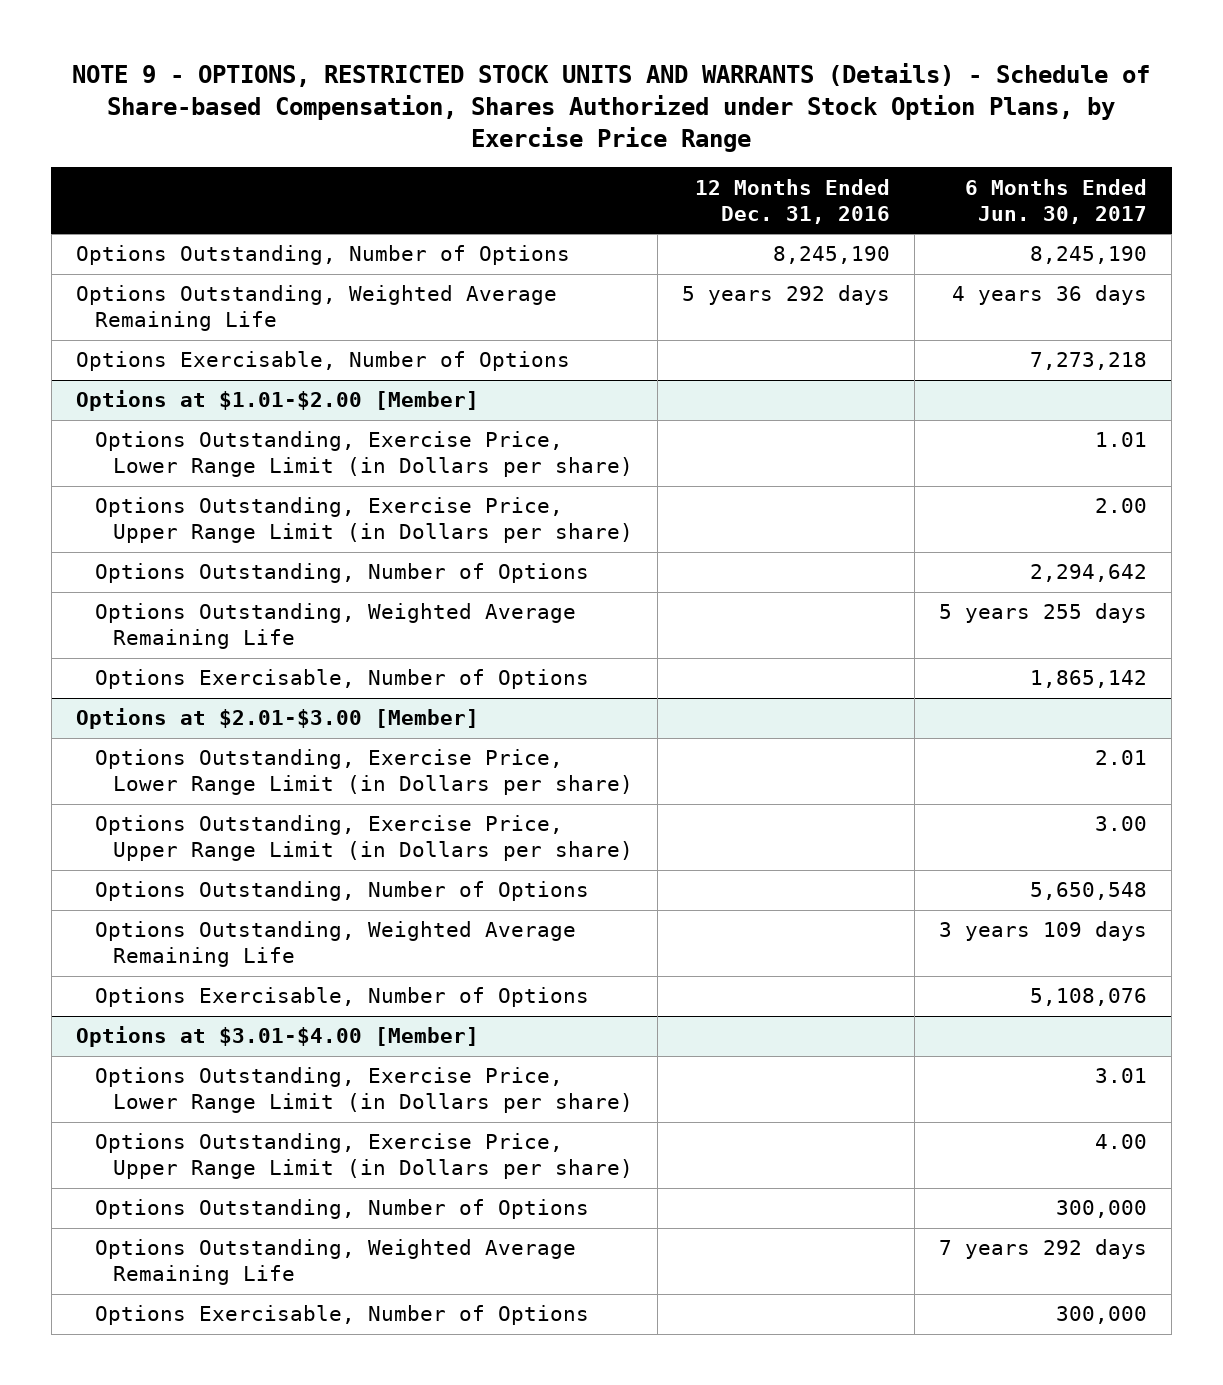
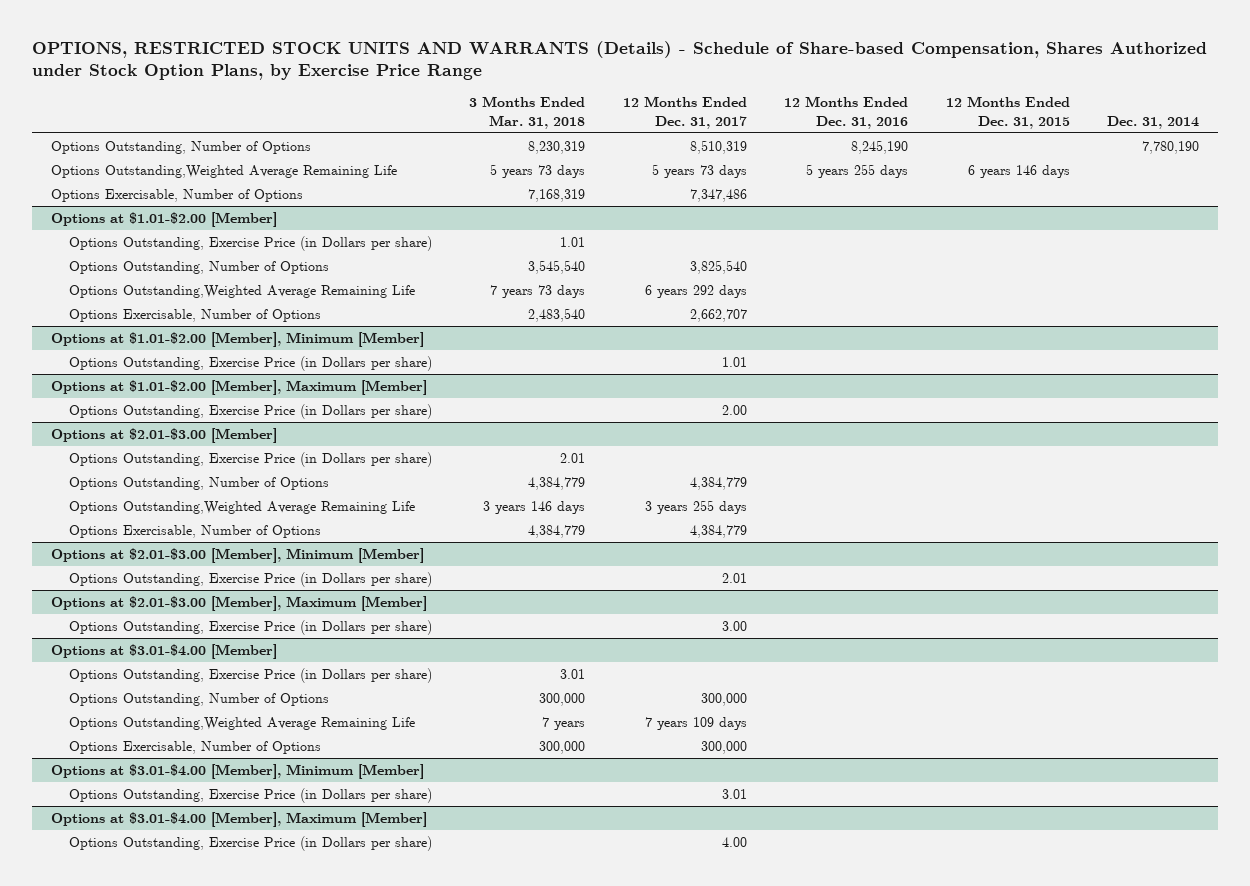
[72,63,1151,152] NOTE 9 - OPTIONS, RESTRICTED STOCK UNITS AND WARRANTS (Details) - Schedule of Share-based Compensation, Shares Authorized under Stock Option Plans, by Exercise Price Range -> [32,41,1208,81] OPTIONS, RESTRICTED STOCK UNITS AND WARRANTS (Details) - Schedule of Share-based Compensation, Shares Authorized under Stock Option Plans, by Exercise Price Range
[965,178,1148,224] 6 Months Ended Jun. 30, 2017 -> none
none -> [469,96,586,129] 3 Months Ended Mar. 31, 2018
none -> [622,96,747,129] 12 Months Ended Dec. 31, 2017
none -> [945,96,1070,129] 12 Months Ended Dec. 31, 2015
none -> [1107,115,1200,129] Dec. 31, 2014
[75,285,557,332] Options Outstanding, Weighted Average Remaining Life -> [51,164,398,178] Options Outstanding,Weighted Average Remaining Life
[682,285,891,306] 5 years 292 days -> [806,163,909,178] 5 years 255 days
[94,497,634,544] Options Outstanding, Exercise Price, Upper Range Limit (in Dollars per share) -> none
[94,431,634,478] Options Outstanding, Exercise Price, Lower Range Limit (in Dollars per share) -> [68,235,432,251] Options Outstanding, Exercise Price (in Dollars per share)
[94,603,576,650] Options Outstanding, Weighted Average Remaining Life -> [68,284,415,298] Options Outstanding,Weighted Average Remaining Life
none -> [51,331,425,347] Options at $1.01-$2.00 [Member], Minimum [Member]
none -> [68,355,432,371] Options Outstanding, Exercise Price (in Dollars per share)
none -> [51,379,428,395] Options at $1.01-$2.00 [Member], Maximum [Member]
none -> [68,403,432,419] Options Outstanding, Exercise Price (in Dollars per share)
[94,815,634,862] Options Outstanding, Exercise Price, Upper Range Limit (in Dollars per share) -> none
[94,749,634,796] Options Outstanding, Exercise Price, Lower Range Limit (in Dollars per share) -> [68,451,432,467] Options Outstanding, Exercise Price (in Dollars per share)
[94,921,576,968] Options Outstanding, Weighted Average Remaining Life -> [68,500,415,514] Options Outstanding,Weighted Average Remaining Life
none -> [51,547,425,563] Options at $2.01-$3.00 [Member], Minimum [Member]
none -> [68,571,432,587] Options Outstanding, Exercise Price (in Dollars per share)
none -> [51,595,428,611] Options at $2.01-$3.00 [Member], Maximum [Member]
none -> [68,619,432,635] Options Outstanding, Exercise Price (in Dollars per share)
[94,1133,634,1180] Options Outstanding, Exercise Price, Upper Range Limit (in Dollars per share) -> none
[94,1067,634,1114] Options Outstanding, Exercise Price, Lower Range Limit (in Dollars per share) -> [68,667,432,683] Options Outstanding, Exercise Price (in Dollars per share)
[94,1239,576,1286] Options Outstanding, Weighted Average Remaining Life -> [68,716,415,730] Options Outstanding,Weighted Average Remaining Life
none -> [51,763,425,779] Options at $3.01-$4.00 [Member], Minimum [Member]
none -> [68,787,432,803] Options Outstanding, Exercise Price (in Dollars per share)
none -> [51,811,428,827] Options at $3.01-$4.00 [Member], Maximum [Member]
none -> [68,835,432,851] Options Outstanding, Exercise Price (in Dollars per share)

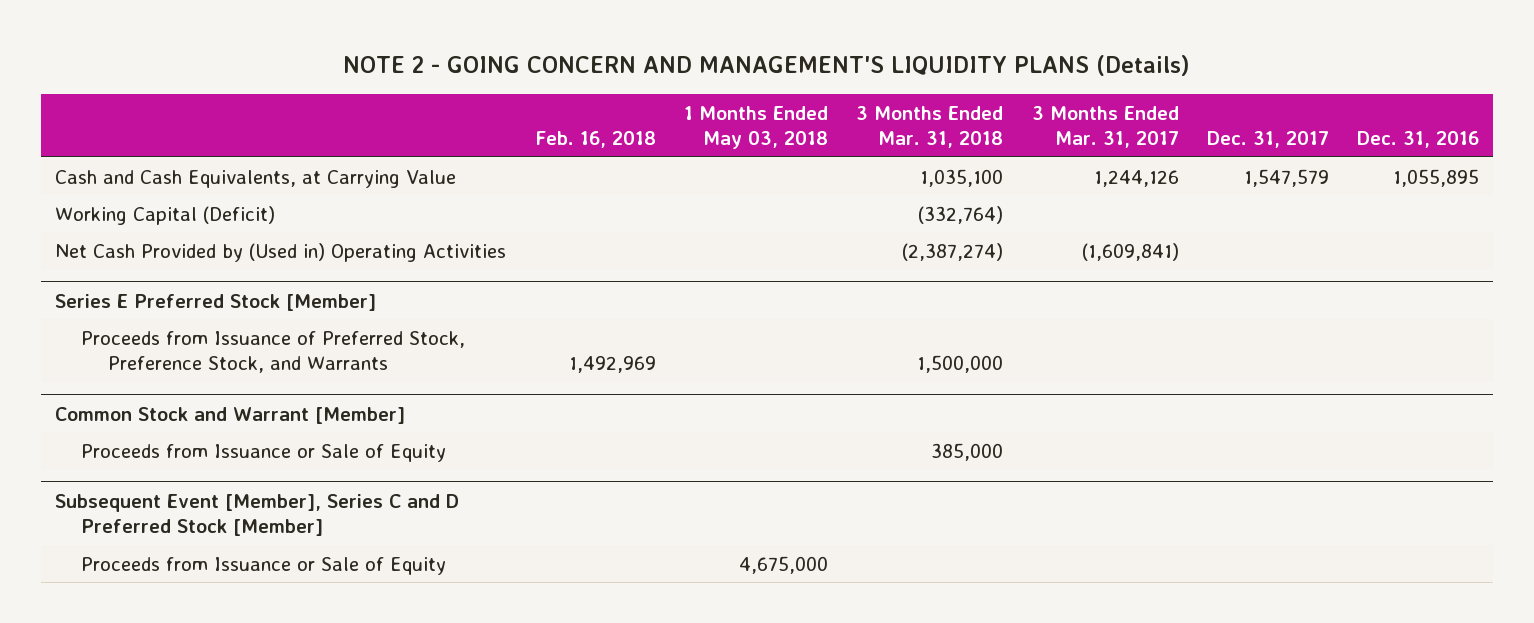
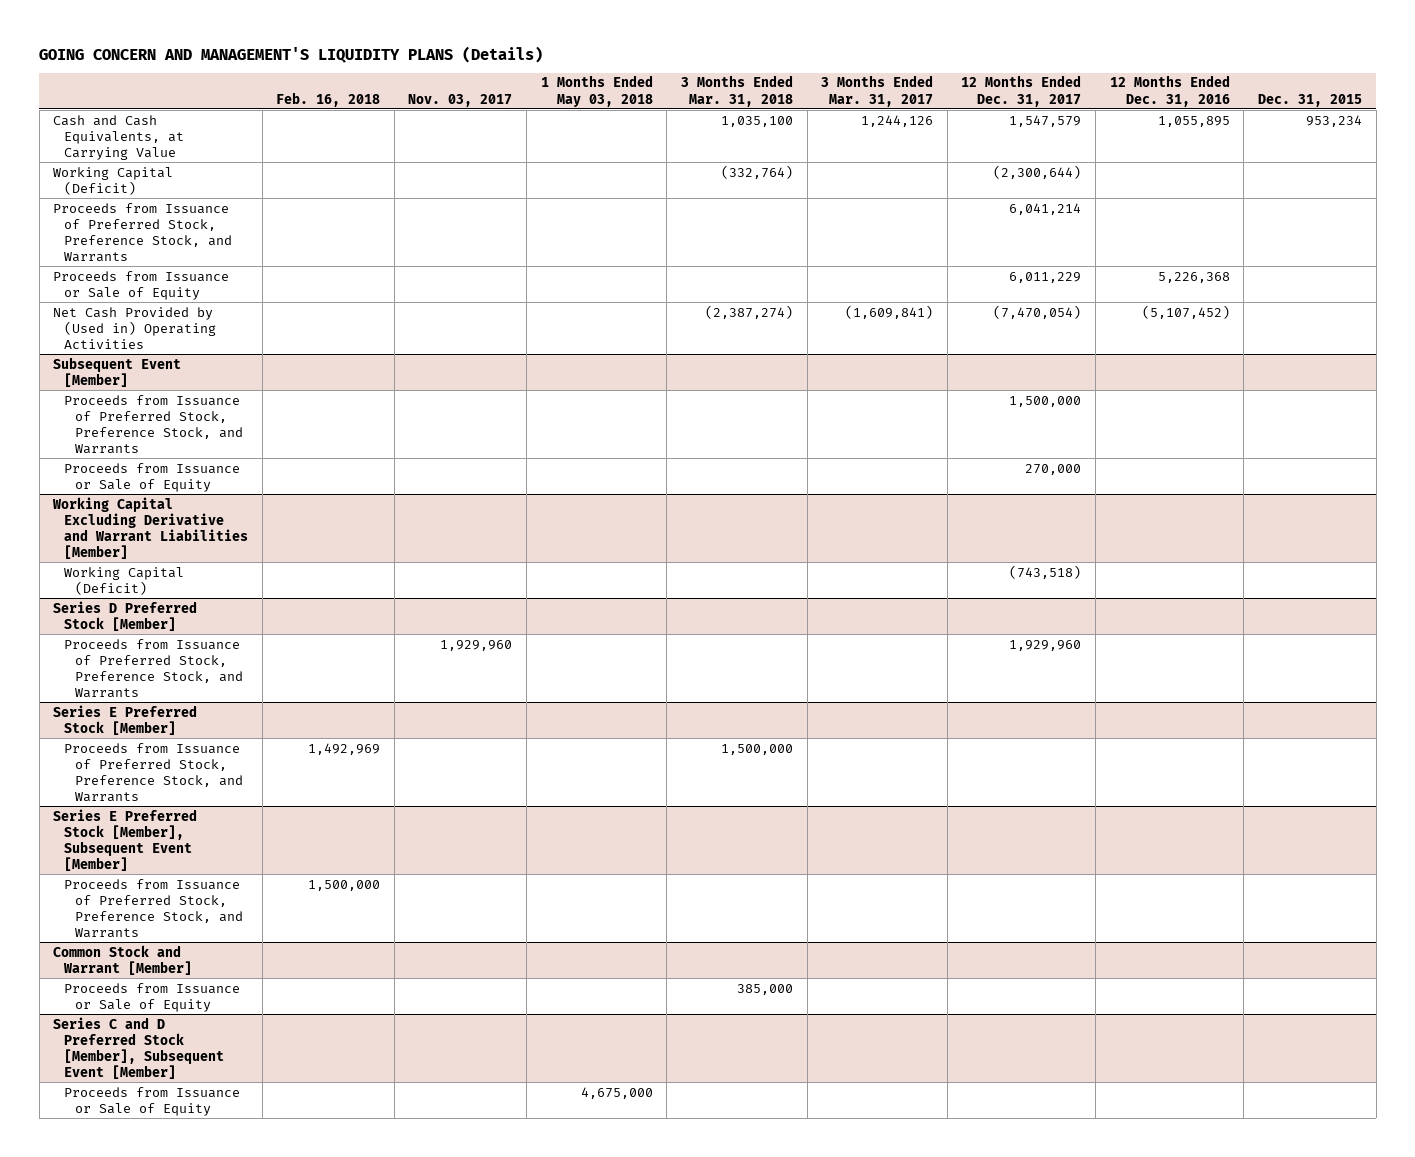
[343,55,1191,77] NOTE 2 - GOING CONCERN AND MANAGEMENT'S LIQUIDITY PLANS (Details) -> [39,45,544,63] GOING CONCERN AND MANAGEMENT'S LIQUIDITY PLANS (Details)
[1206,131,1329,149] Dec. 31, 2017 -> none
[1357,131,1480,149] Dec. 31, 2016 -> none
none -> [408,93,513,107] Nov. 03, 2017
none -> [961,75,1082,107] 12 Months Ended Dec. 31, 2017
none -> [1109,75,1230,107] 12 Months Ended Dec. 31, 2016
none -> [1257,93,1362,107] Dec. 31, 2015
none -> [53,202,232,262] Proceeds from Issuance of Preferred Stock, Preference Stock, and Warrants
none -> [53,270,230,300] Proceeds from Issuance or Sale of Equity
none -> [53,356,182,387] Subsequent Event [Member]
none -> [63,394,243,454] Proceeds from Issuance of Preferred Stock, Preference Stock, and Warrants
none -> [63,462,240,492] Proceeds from Issuance or Sale of Equity
none -> [52,496,248,559] Working Capital Excluding Derivative and Warrant Liabilities [Member]
none -> [63,566,184,595] Working Capital (Deficit)
none -> [53,600,198,631] Series D Preferred Stock [Member]
none -> [63,638,243,698] Proceeds from Issuance of Preferred Stock, Preference Stock, and Warrants
none -> [53,808,198,871] Series E Preferred Stock [Member], Subsequent Event [Member]
none -> [63,878,243,938] Proceeds from Issuance of Preferred Stock, Preference Stock, and Warrants
[55,493,460,537] Subsequent Event [Member], Series C and D Preferred Stock [Member] -> [53,1016,224,1079] Series C and D Preferred Stock [Member], Subsequent Event [Member]

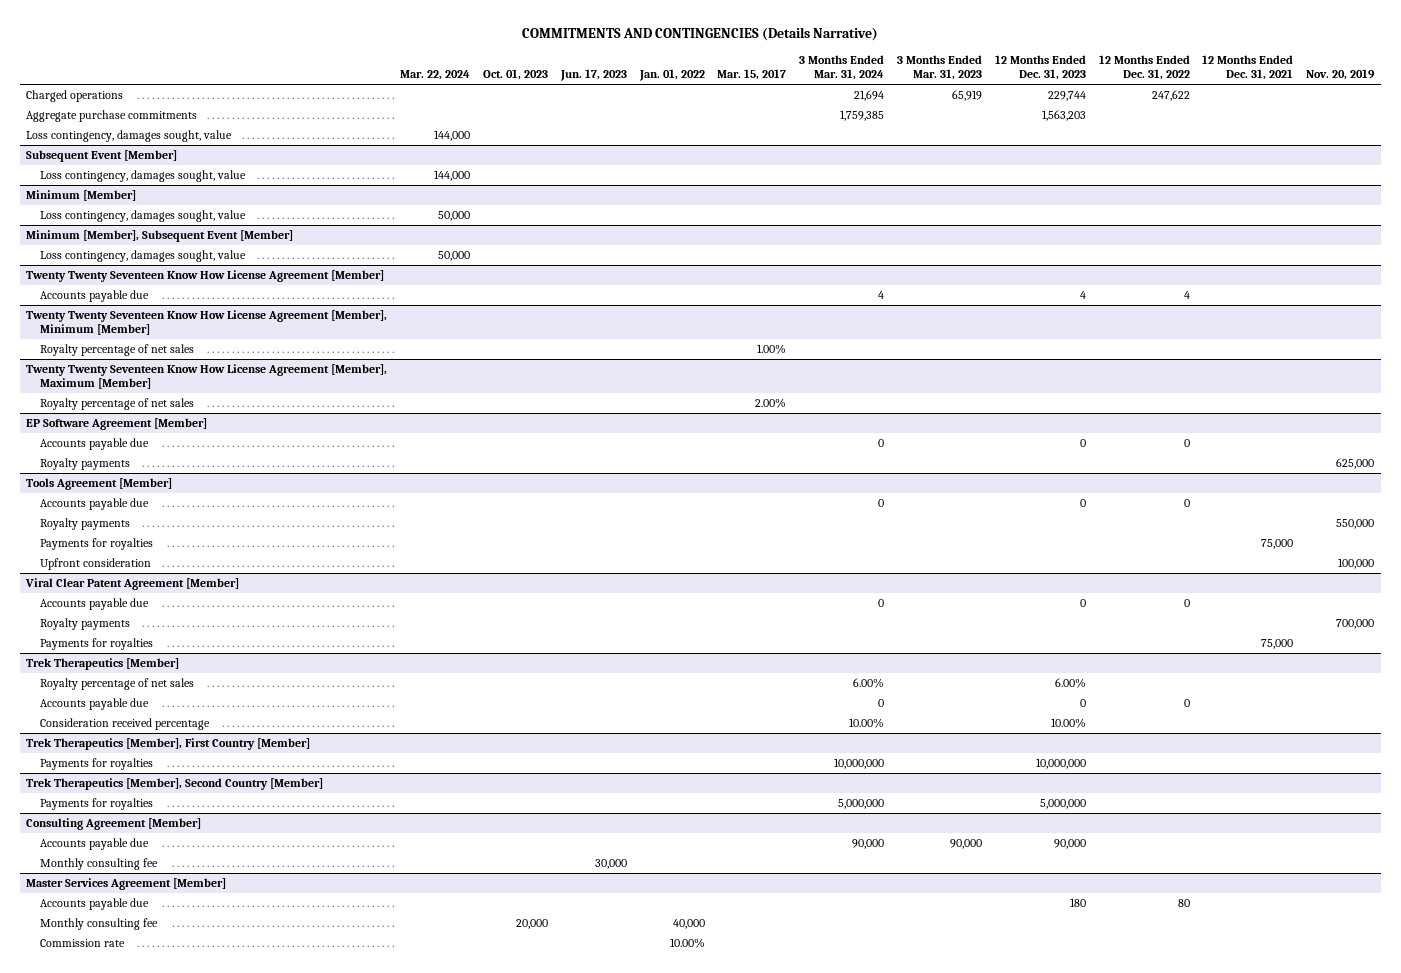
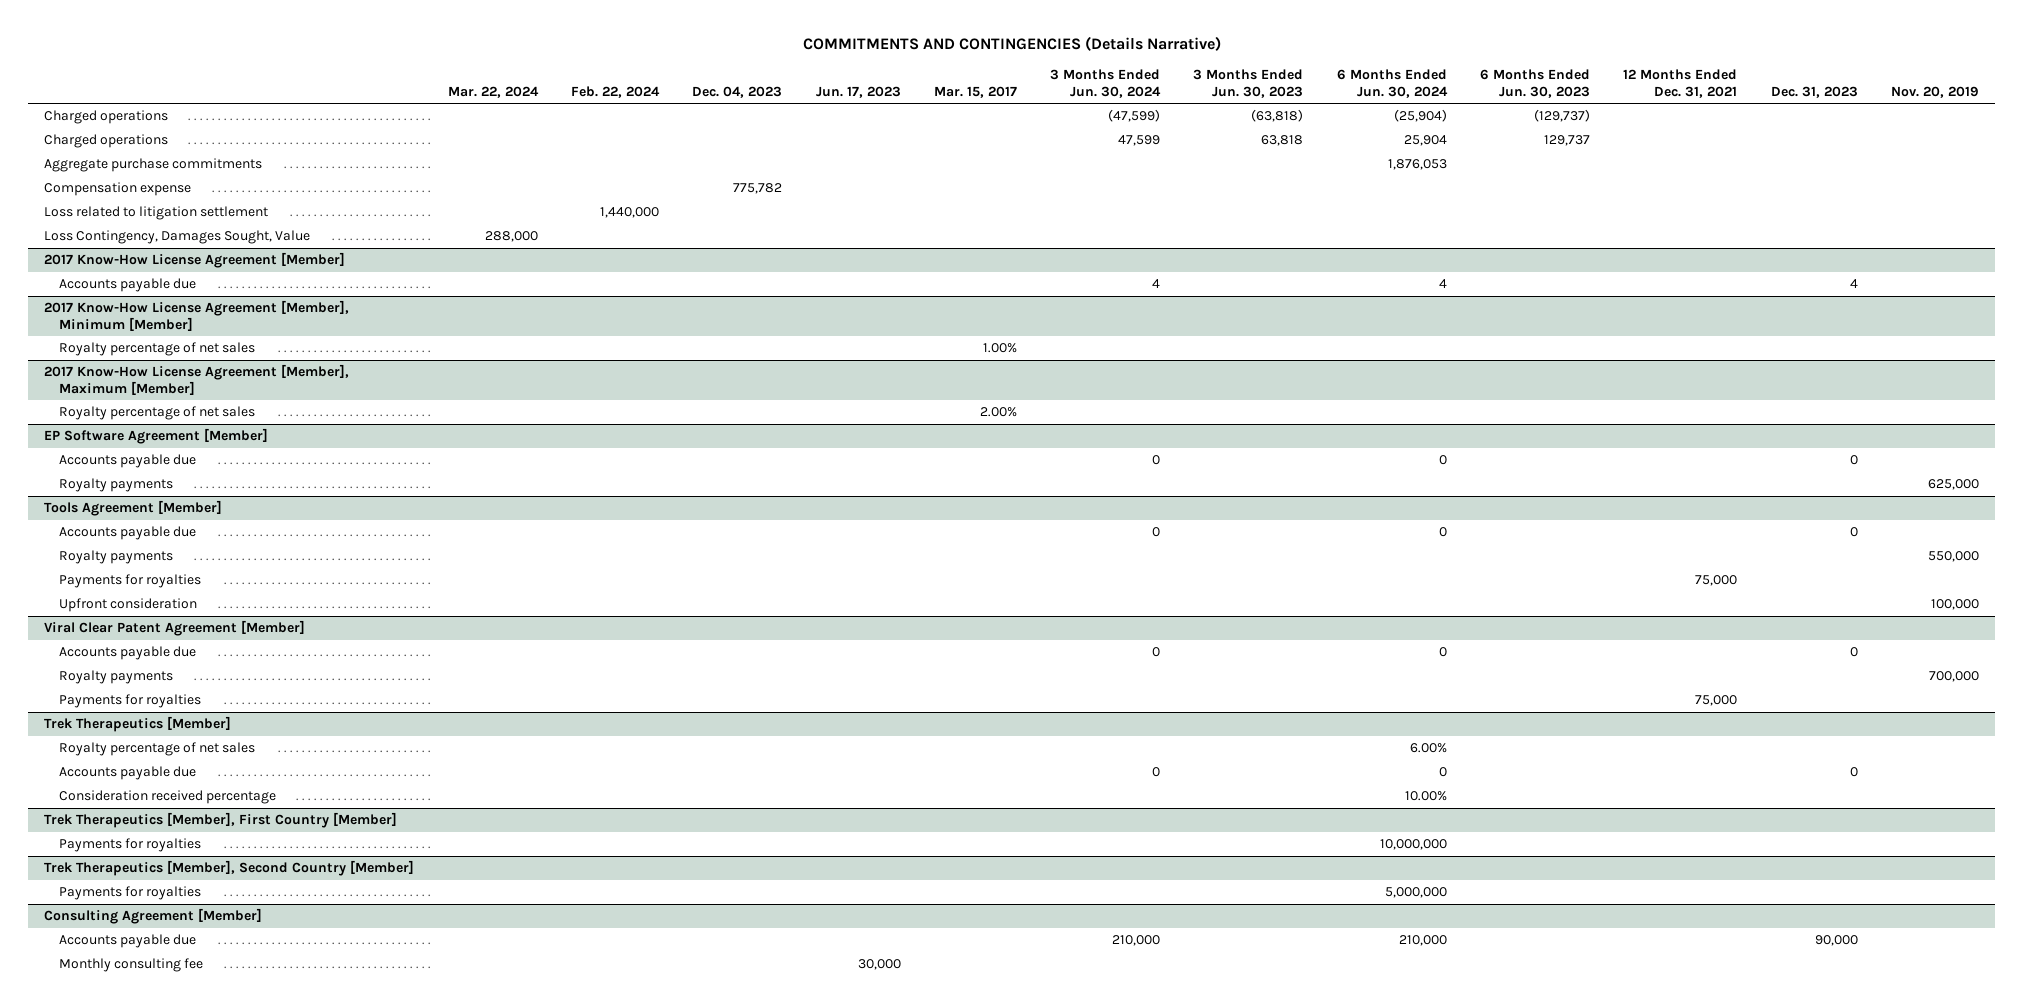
[482,69,548,81] Oct. 01, 2023 -> none
[638,69,705,82] Jan. 01, 2022 -> none
[799,55,885,81] 3 Months Ended Mar. 31, 2024 -> none
[896,55,982,81] 3 Months Ended Mar. 31, 2023 -> none
[994,55,1086,81] 12 Months Ended Dec. 31, 2023 -> none
[1098,55,1190,81] 12 Months Ended Dec. 31, 2022 -> none
none -> [570,85,660,98] Feb. 22, 2024
none -> [692,85,783,98] Dec. 04, 2023
none -> [1050,69,1162,98] 3 Months Ended Jun. 30, 2024
none -> [1193,69,1304,98] 3 Months Ended Jun. 30, 2023
none -> [1336,69,1448,98] 6 Months Ended Jun. 30, 2024
none -> [1479,69,1590,98] 6 Months Ended Jun. 30, 2023
none -> [1770,85,1858,98] Dec. 31, 2023
none -> [44,134,169,149] Charged operations
[26,150,178,163] Subsequent Event [Member] -> none
[40,170,247,183] Loss contingency, damages sought, value -> none
[26,190,137,202] Minimum [Member] -> none
[40,210,247,223] Loss contingency, damages sought, value -> none
[26,230,294,243] Minimum [Member], Subsequent Event [Member] -> none
[40,250,247,263] Loss contingency, damages sought, value -> none
none -> [44,182,192,197] Compensation expense
none -> [44,206,269,221] Loss related to litigation settlement
[26,130,233,143] Loss contingency, damages sought, value -> [44,230,311,245] Loss Contingency, Damages Sought, Value
[434,130,471,142] 144,000 -> [484,231,538,243] 288,000
[26,270,385,283] Twenty Twenty Seventeen Know How License Agreement [Member] -> [44,252,346,269] 2017 Know-How License Agreement [Member]
[26,310,388,335] Twenty Twenty Seventeen Know How License Agreement [Member], Minimum [Member] -> [44,300,350,331] 2017 Know-How License Agreement [Member], Minimum [Member]
[26,364,388,389] Twenty Twenty Seventeen Know How License Agreement [Member], Maximum [Member] -> [44,364,350,395] 2017 Know-How License Agreement [Member], Maximum [Member]
[26,878,227,891] Master Services Agreement [Member] -> none
[40,898,150,911] Accounts payable due -> none
[40,918,159,931] Monthly consulting fee -> none
[40,939,126,948] Commission rate -> none

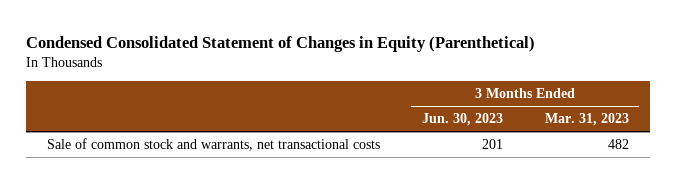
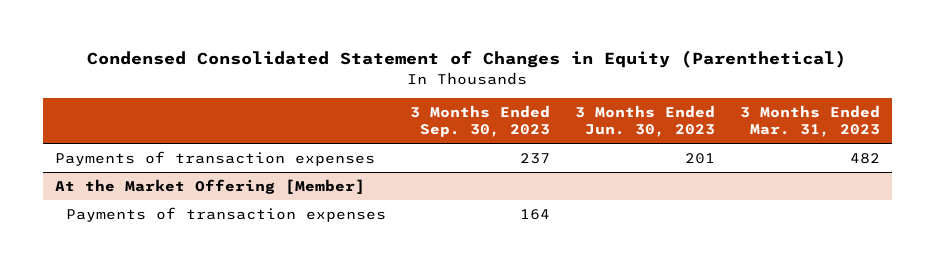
none -> [410,104,551,138] 3 Months Ended Sep. 30, 2023
[46,138,380,152] Sale of common stock and warrants, net transactional costs -> [54,151,375,167] Payments of transaction expenses
none -> [54,179,365,195] At the Market Offering [Member]
none -> [65,207,386,223] Payments of transaction expenses

